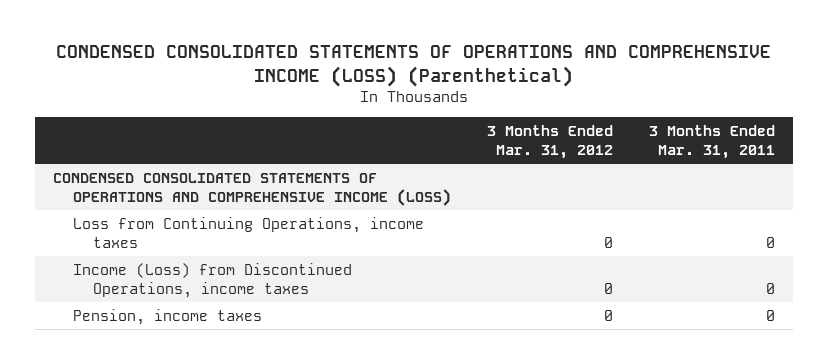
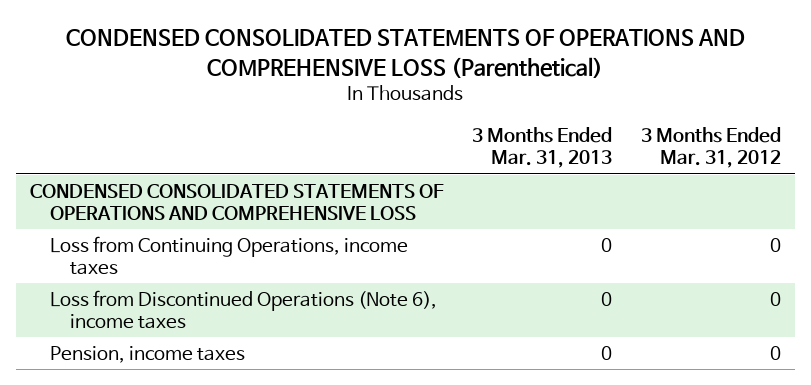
[55,45,771,87] CONDENSED CONSOLIDATED STATEMENTS OF OPERATIONS AND COMPREHENSIVE INCOME (LOSS) (Parenthetical) -> [66,29,746,78] CONDENSED CONSOLIDATED STATEMENTS OF OPERATIONS AND COMPREHENSIVE LOSS (Parenthetical)
[648,124,775,159] 3 Months Ended Mar. 31, 2011 -> none
none -> [472,127,613,169] 3 Months Ended Mar. 31, 2013
[52,172,451,207] CONDENSED CONSOLIDATED STATEMENTS OF OPERATIONS AND COMPREHENSIVE INCOME (LOSS) -> [29,183,444,220] CONDENSED CONSOLIDATED STATEMENTS OF OPERATIONS AND COMPREHENSIVE LOSS
[72,262,352,299] Income (Loss) from Discontinued Operations, income taxes -> [49,289,437,329] Loss from Discontinued Operations (Note 6), income taxes

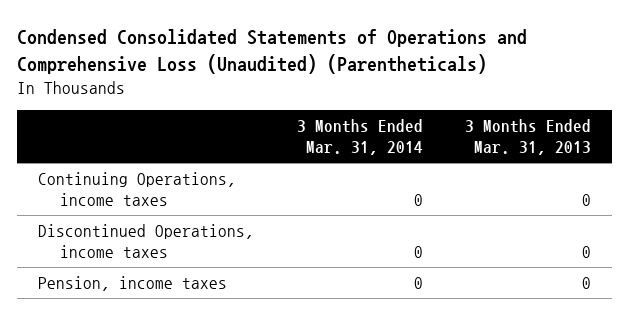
[66,29,746,78] CONDENSED CONSOLIDATED STATEMENTS OF OPERATIONS AND COMPREHENSIVE LOSS (Parenthetical) -> [16,29,527,75] Condensed Consolidated Statements of Operations and Comprehensive Loss (Unaudited) (Parentheticals)
[640,127,781,169] 3 Months Ended Mar. 31, 2012 -> none
none -> [296,119,423,156] 3 Months Ended Mar. 31, 2014
[29,183,444,220] CONDENSED CONSOLIDATED STATEMENTS OF OPERATIONS AND COMPREHENSIVE LOSS -> none
[49,235,408,275] Loss from Continuing Operations, income taxes -> [38,171,237,206] Continuing Operations, income taxes
[49,289,437,329] Loss from Discontinued Operations (Note 6), income taxes -> [38,223,255,258] Discontinued Operations, income taxes

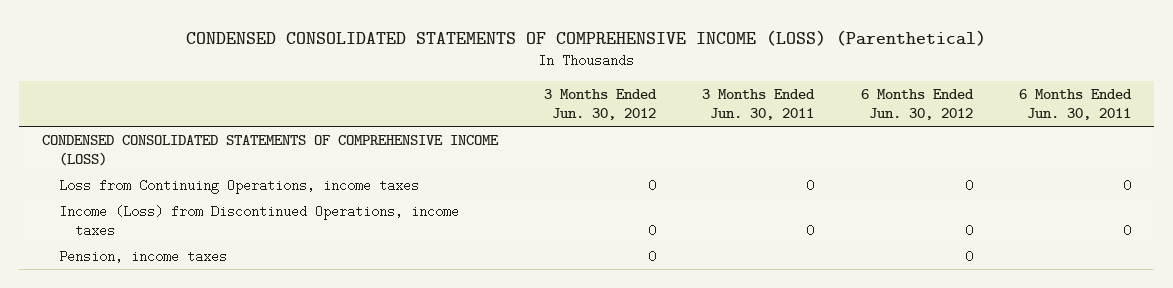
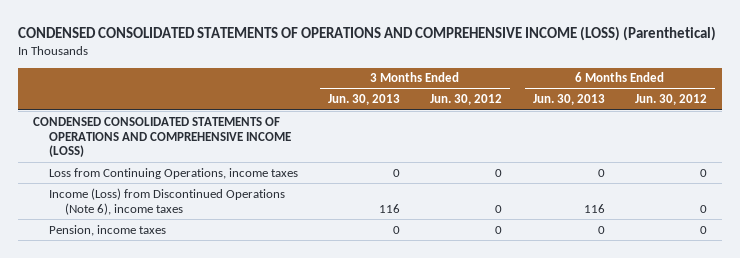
[186,29,987,46] CONDENSED CONSOLIDATED STATEMENTS OF COMPREHENSIVE INCOME (LOSS) (Parenthetical) -> [17,25,716,41] CONDENSED CONSOLIDATED STATEMENTS OF OPERATIONS AND COMPREHENSIVE INCOME (LOSS) (Parenthetical)
[702,89,816,121] 3 Months Ended Jun. 30, 2011 -> none
[1018,89,1132,121] 6 Months Ended Jun. 30, 2011 -> none
none -> [328,94,401,106] Jun. 30, 2013
none -> [532,94,605,106] Jun. 30, 2013
[41,134,499,166] CONDENSED CONSOLIDATED STATEMENTS OF COMPREHENSIVE INCOME (LOSS) -> [33,116,291,158] CONDENSED CONSOLIDATED STATEMENTS OF OPERATIONS AND COMPREHENSIVE INCOME (LOSS)
[58,204,459,237] Income (Loss) from Discontinued Operations, income taxes -> [48,187,285,215] Income (Loss) from Discontinued Operations (Note 6), income taxes

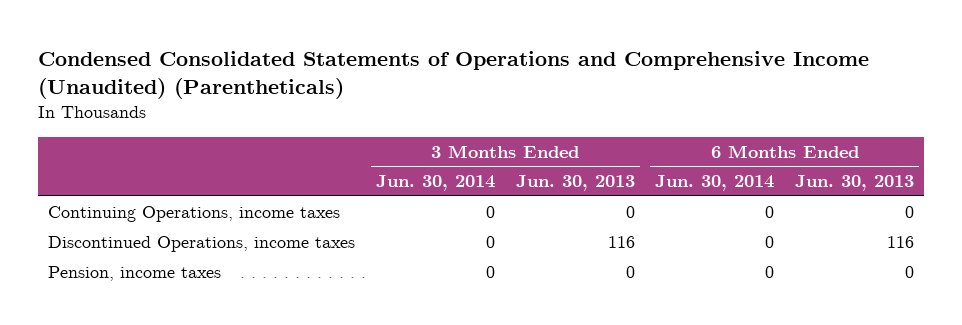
[17,25,716,41] CONDENSED CONSOLIDATED STATEMENTS OF OPERATIONS AND COMPREHENSIVE INCOME (LOSS) (Parenthetical) -> [37,50,869,100] Condensed Consolidated Statements of Operations and Comprehensive Income (Unaudited) (Parentheticals)
[430,94,503,106] Jun. 30, 2012 -> none
[634,94,707,106] Jun. 30, 2012 -> none
none -> [375,175,495,192] Jun. 30, 2014
none -> [655,175,775,192] Jun. 30, 2014
[33,116,291,158] CONDENSED CONSOLIDATED STATEMENTS OF OPERATIONS AND COMPREHENSIVE INCOME (LOSS) -> none
[48,167,298,179] Loss from Continuing Operations, income taxes -> [48,206,341,223] Continuing Operations, income taxes
[48,187,285,215] Income (Loss) from Discontinued Operations (Note 6), income taxes -> [48,236,356,253] Discontinued Operations, income taxes

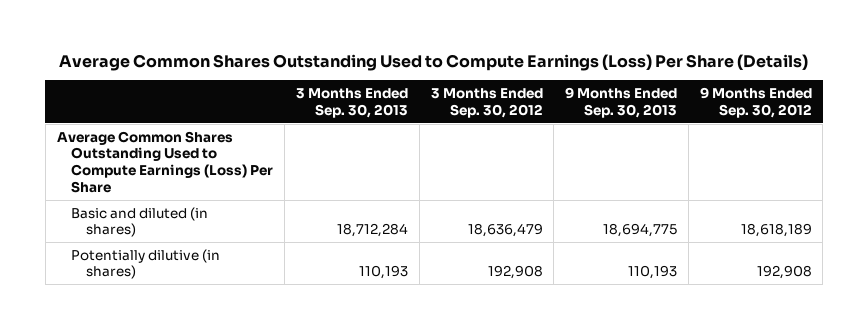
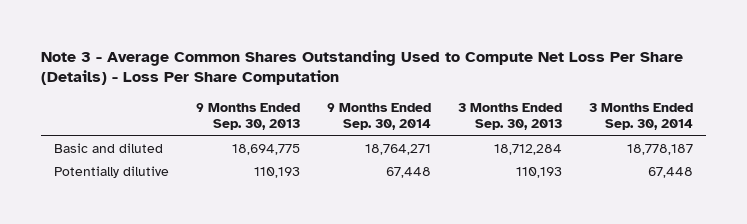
[59,53,809,71] Average Common Shares Outstanding Used to Compute Earnings (Loss) Per Share (Details) -> [41,49,684,86] Note 3 - Average Common Shares Outstanding Used to Compute Net Loss Per Share (Details) - Loss Per Share Computation
[430,88,543,118] 3 Months Ended Sep. 30, 2012 -> none
[699,87,812,118] 9 Months Ended Sep. 30, 2012 -> none
none -> [327,102,432,131] 9 Months Ended Sep. 30, 2014
none -> [588,102,693,131] 3 Months Ended Sep. 30, 2014
[56,130,274,193] Average Common Shares Outstanding Used to Compute Earnings (Loss) Per Share -> none
[71,206,209,238] Basic and diluted (in shares) -> [54,143,164,154] Basic and diluted
[71,248,221,280] Potentially dilutive (in shares) -> [54,166,170,179] Potentially dilutive

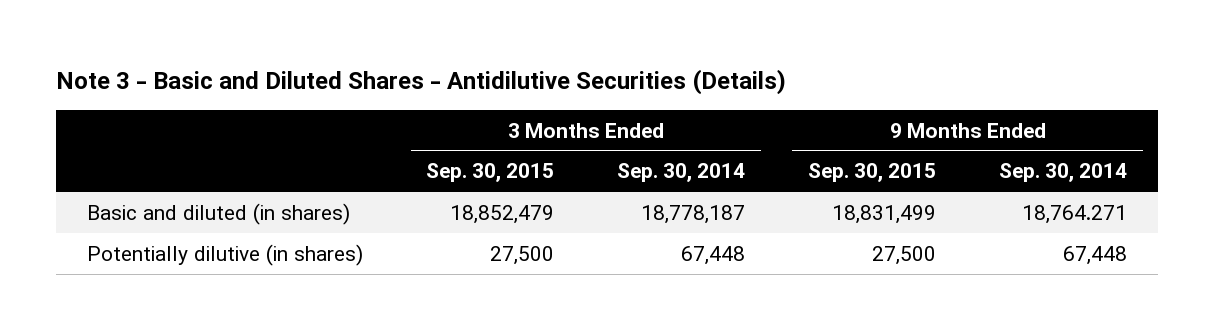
[41,49,684,86] Note 3 - Average Common Shares Outstanding Used to Compute Net Loss Per Share (Details) - Loss Per Share Computation -> [55,68,786,95] Note 3 - Basic and Diluted Shares - Antidilutive Securities (Details)
[196,102,301,131] 9 Months Ended Sep. 30, 2013 -> none
[458,102,563,131] 3 Months Ended Sep. 30, 2013 -> none
none -> [426,163,555,183] Sep. 30, 2015
none -> [808,163,937,183] Sep. 30, 2015
[54,143,164,154] Basic and diluted -> [87,202,351,225] Basic and diluted (in shares)
[365,144,432,156] 18,764,271 -> [1021,204,1127,224] 18,764.271
[54,166,170,179] Potentially dilutive -> [87,243,364,266] Potentially dilutive (in shares)

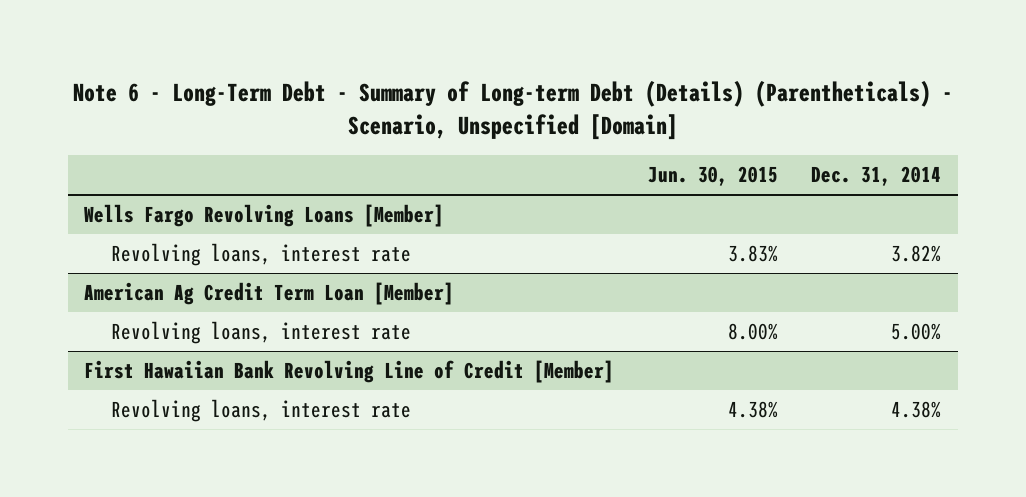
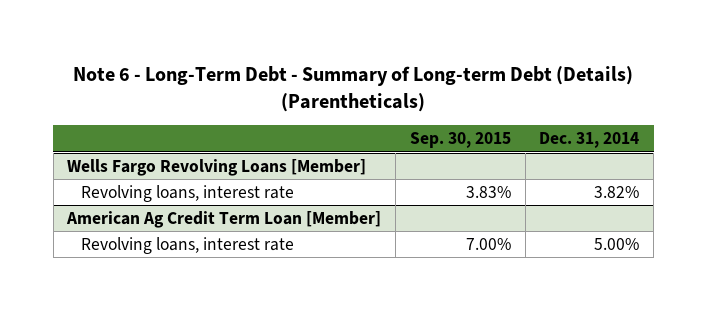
[72,79,953,140] Note 6 - Long-Term Debt - Summary of Long-term Debt (Details) (Parentheticals) - Scenario, Unspecified [Domain] -> [73,65,634,112] Note 6 - Long-Term Debt - Summary of Long-term Debt (Details) (Parentheticals)
[647,166,778,187] Jun. 30, 2015 -> none
none -> [409,132,511,149] Sep. 30, 2015
[84,359,615,383] First Hawaiian Bank Revolving Line of Credit [Member] -> none
[110,398,411,422] Revolving loans, interest rate -> none

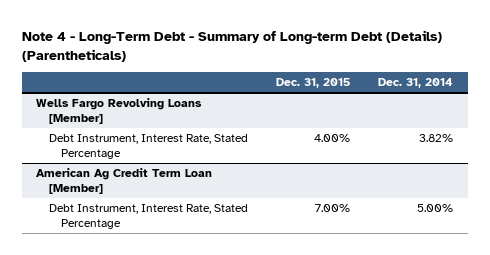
[73,65,634,112] Note 6 - Long-Term Debt - Summary of Long-term Debt (Details) (Parentheticals) -> [21,29,442,62] Note 4 - Long-Term Debt - Summary of Long-term Debt (Details) (Parentheticals)
[409,132,511,149] Sep. 30, 2015 -> none
none -> [276,78,351,89] Dec. 31, 2015
[80,184,294,202] Revolving loans, interest rate -> [48,134,248,159] Debt Instrument, Interest Rate, Stated Percentage
[80,236,294,254] Revolving loans, interest rate -> [48,204,248,229] Debt Instrument, Interest Rate, Stated Percentage

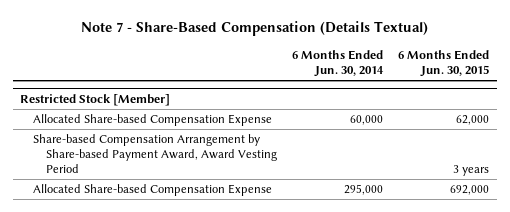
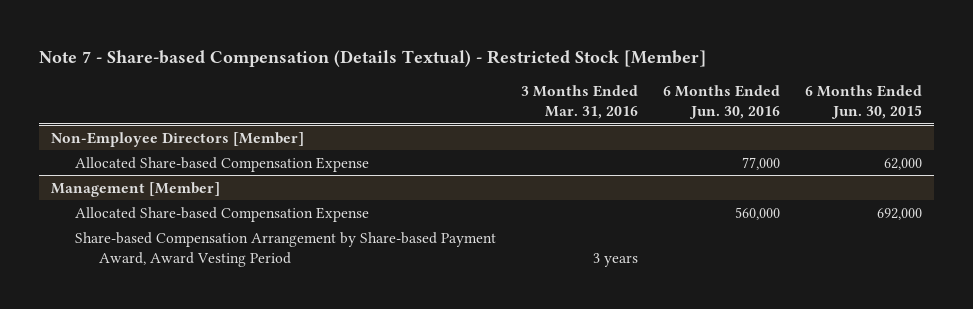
[80,21,428,37] Note 7 - Share-Based Compensation (Details Textual) -> [38,49,706,67] Note 7 - Share-based Compensation (Details Textual) - Restricted Stock [Member]
[292,49,385,78] 6 Months Ended Jun. 30, 2014 -> none
none -> [520,85,638,120] 3 Months Ended Mar. 31, 2016
none -> [662,85,780,120] 6 Months Ended Jun. 30, 2016
[20,93,171,106] Restricted Stock [Member] -> [51,131,305,147] Non-Employee Directors [Member]
[33,134,278,174] Share-based Compensation Arrangement by Share-based Payment Award, Award Vesting Period -> none
none -> [51,181,221,197] Management [Member]
none -> [75,231,497,267] Share-based Compensation Arrangement by Share-based Payment Award, Award Vesting Period

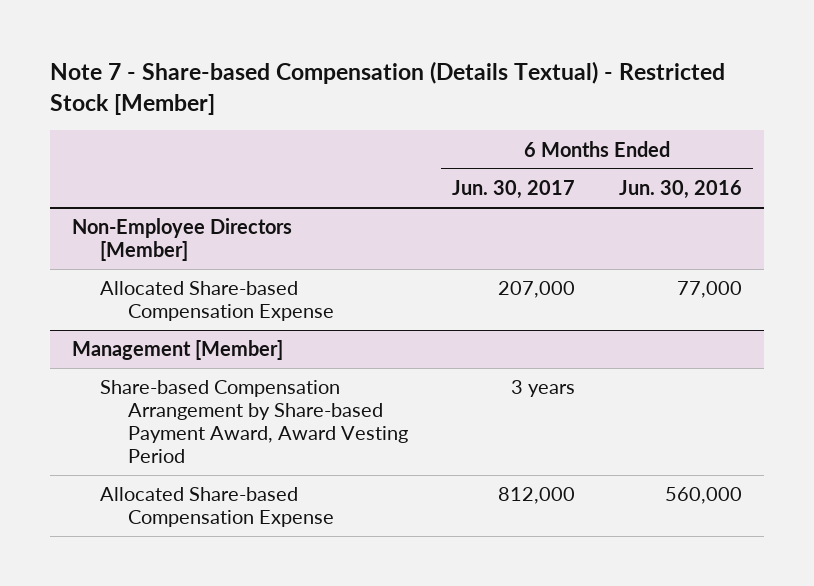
[520,85,638,120] 3 Months Ended Mar. 31, 2016 -> none
[804,85,922,120] 6 Months Ended Jun. 30, 2015 -> none
none -> [451,179,575,199] Jun. 30, 2017
[75,206,370,222] Allocated Share-based Compensation Expense -> [99,487,334,528] Allocated Share-based Compensation Expense

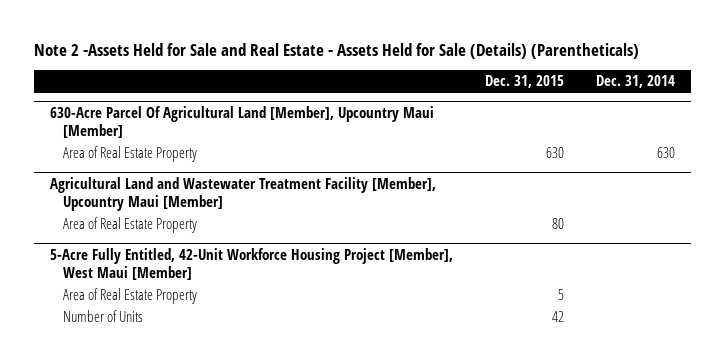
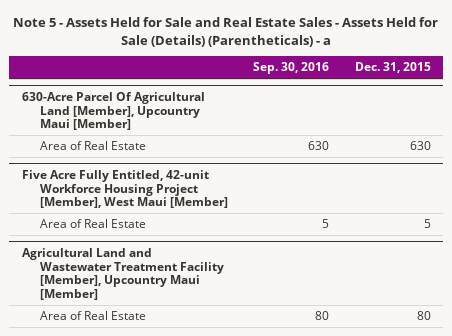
[33,42,639,59] Note 2 -Assets Held for Sale and Real Estate - Assets Held for Sale (Details) (Parentheticals) -> [13,16,439,47] Note 5 - Assets Held for Sale and Real Estate Sales - Assets Held for Sale (Details) (Parentheticals) - a
[596,75,676,89] Dec. 31, 2014 -> none
none -> [253,62,330,75] Sep. 30, 2016
[63,146,198,163] Area of Real Estate Property -> [40,141,147,151] Area of Real Estate
none -> [21,169,229,209] Five Acre Fully Entitled, 42-unit Workforce Housing Project [Member], West Maui [Member]
none -> [40,219,147,229] Area of Real Estate
[49,248,453,280] 5-Acre Fully Entitled, 42-Unit Workforce Housing Project [Member], West Maui [Member] -> none
[63,288,198,305] Area of Real Estate Property -> none
[63,310,144,323] Number of Units -> none
[63,217,198,234] Area of Real Estate Property -> [40,311,147,321] Area of Real Estate

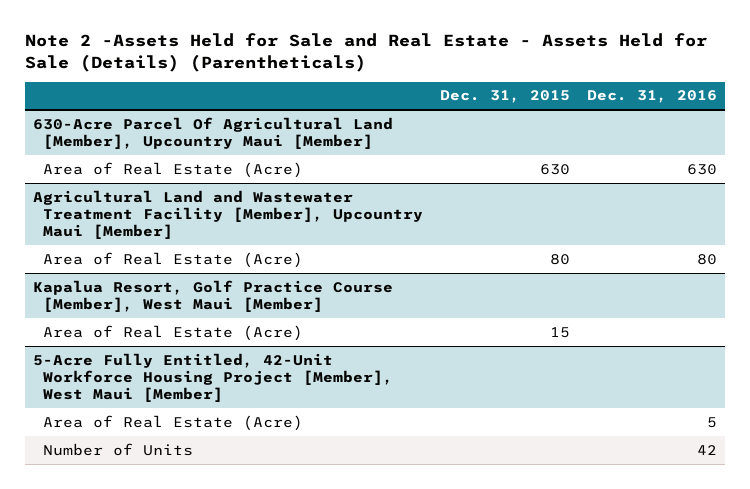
[13,16,439,47] Note 5 - Assets Held for Sale and Real Estate Sales - Assets Held for Sale (Details) (Parentheticals) - a -> [24,33,707,72] Note 2 -Assets Held for Sale and Real Estate - Assets Held for Sale (Details) (Parentheticals)
[253,62,330,75] Sep. 30, 2016 -> none
none -> [586,90,717,104] Dec. 31, 2016
[21,169,229,209] Five Acre Fully Entitled, 42-unit Workforce Housing Project [Member], West Maui [Member] -> none
[40,219,147,229] Area of Real Estate -> none
[40,141,147,151] Area of Real Estate -> [42,161,303,178] Area of Real Estate (Acre)
[40,311,147,321] Area of Real Estate -> [42,251,303,268] Area of Real Estate (Acre)
none -> [32,279,393,312] Kapalua Resort, Golf Practice Course [Member], West Maui [Member]
none -> [42,324,303,341] Area of Real Estate (Acre)
none -> [32,352,393,402] 5-Acre Fully Entitled, 42-Unit Workforce Housing Project [Member], West Maui [Member]
none -> [42,414,303,431] Area of Real Estate (Acre)
none -> [42,442,193,456] Number of Units

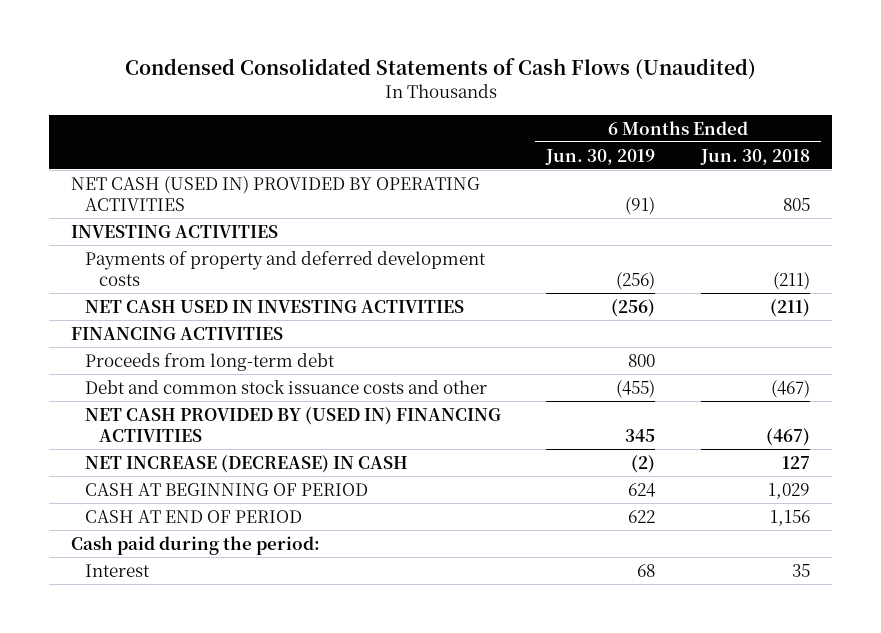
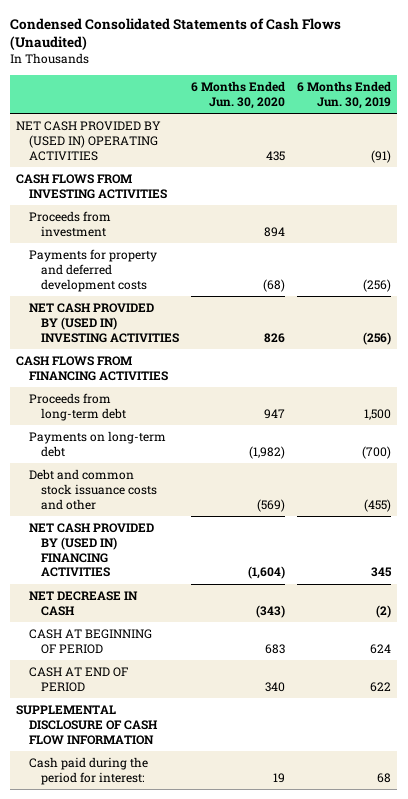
[699,148,810,165] Jun. 30, 2018 -> none
none -> [191,80,286,109] 6 Months Ended Jun. 30, 2020
[71,175,481,211] NET CASH (USED IN) PROVIDED BY OPERATING ACTIVITIES -> [16,121,162,161] NET CASH PROVIDED BY (USED IN) OPERATING ACTIVITIES
[71,224,279,238] INVESTING ACTIVITIES -> [16,174,167,199] CASH FLOWS FROM INVESTING ACTIVITIES
none -> [28,211,111,237] Proceeds from investment
[85,250,487,286] Payments of property and deferred development costs -> [28,249,157,292] Payments for property and deferred development costs
[85,299,465,313] NET CASH USED IN INVESTING ACTIVITIES -> [28,303,180,343] NET CASH PROVIDED BY (USED IN) INVESTING ACTIVITIES
[71,326,284,340] FINANCING ACTIVITIES -> [16,356,168,381] CASH FLOWS FROM FINANCING ACTIVITIES
[628,353,656,367] 800 -> [364,408,392,420] 1,500
none -> [28,431,166,457] Payments on long-term debt
[85,454,409,473] NET INCREASE (DECREASE) IN CASH -> [28,591,138,616] NET DECREASE IN CASH
[71,535,321,555] Cash paid during the period: -> [16,705,158,745] SUPPLEMENTAL DISCLOSURE OF CASH FLOW INFORMATION
[85,563,151,577] Interest -> [28,757,148,785] Cash paid during the period for interest:

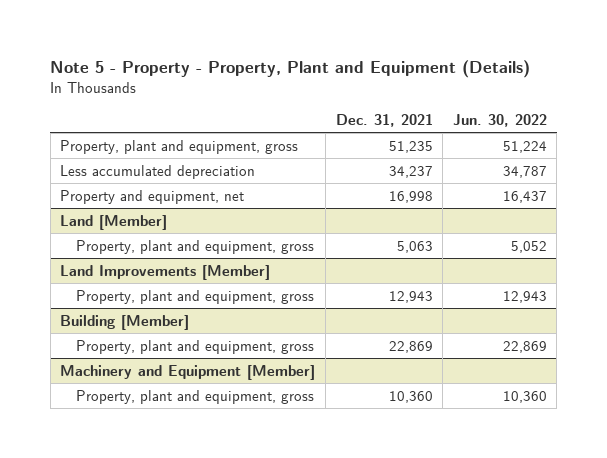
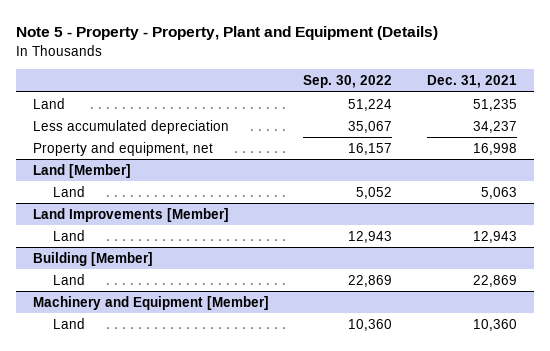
[452,113,547,127] Jun. 30, 2022 -> none
none -> [303,75,393,89] Sep. 30, 2022
[60,139,299,154] Property, plant and equipment, gross -> [33,97,66,109] Land
[76,239,315,254] Property, plant and equipment, gross -> [53,185,86,197] Land
[76,289,315,304] Property, plant and equipment, gross -> [53,229,86,241] Land
[76,339,315,354] Property, plant and equipment, gross -> [53,273,86,285] Land
[76,389,315,404] Property, plant and equipment, gross -> [53,317,86,329] Land

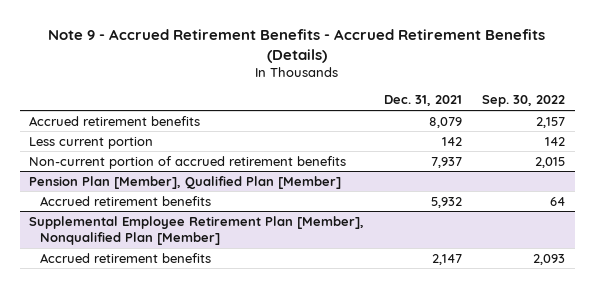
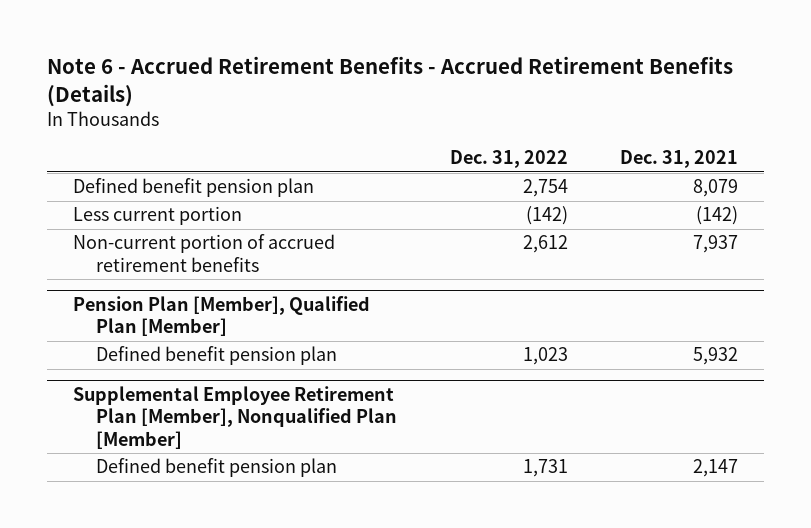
[48,28,546,63] Note 9 - Accrued Retirement Benefits - Accrued Retirement Benefits (Details) -> [46,56,733,108] Note 6 - Accrued Retirement Benefits - Accrued Retirement Benefits (Details)
[481,95,565,108] Sep. 30, 2022 -> none
none -> [449,150,568,169] Dec. 31, 2022
[29,115,201,126] Accrued retirement benefits -> [72,178,314,198] Defined benefit pension plan
[442,136,463,146] 142 -> [696,206,739,226] (142)
[40,195,212,206] Accrued retirement benefits -> [95,346,337,366] Defined benefit pension plan
[40,252,212,263] Accrued retirement benefits -> [95,458,337,478] Defined benefit pension plan

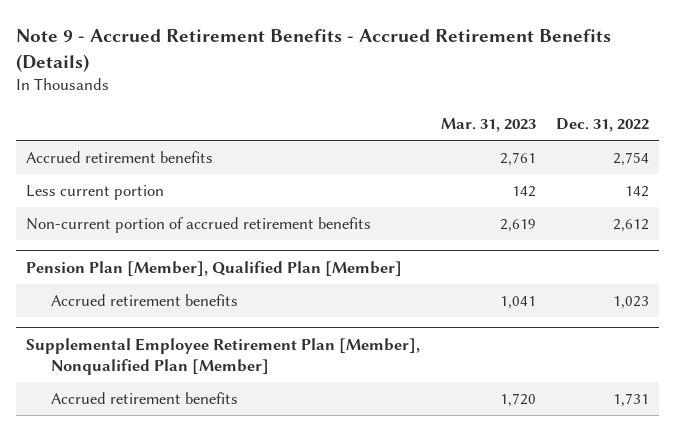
[46,56,733,108] Note 6 - Accrued Retirement Benefits - Accrued Retirement Benefits (Details) -> [15,28,611,72] Note 9 - Accrued Retirement Benefits - Accrued Retirement Benefits (Details)
[620,150,739,169] Dec. 31, 2021 -> none
none -> [440,118,536,133] Mar. 31, 2023
[72,178,314,198] Defined benefit pension plan -> [26,151,214,164] Accrued retirement benefits
[525,206,568,226] (142) -> [625,186,650,198] 142
[95,346,337,366] Defined benefit pension plan -> [51,294,239,307] Accrued retirement benefits
[95,458,337,478] Defined benefit pension plan -> [51,392,239,405] Accrued retirement benefits

